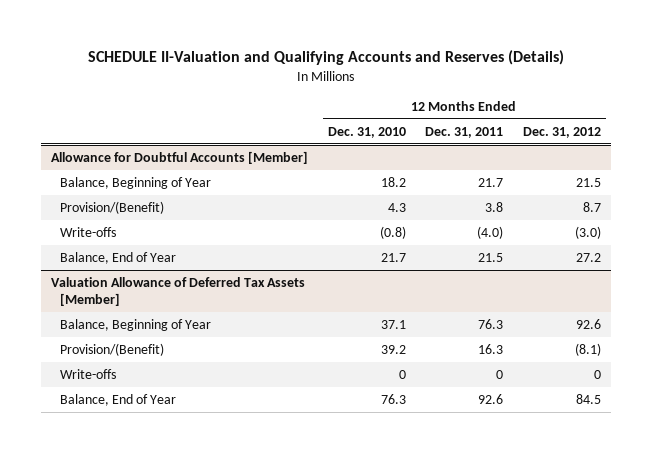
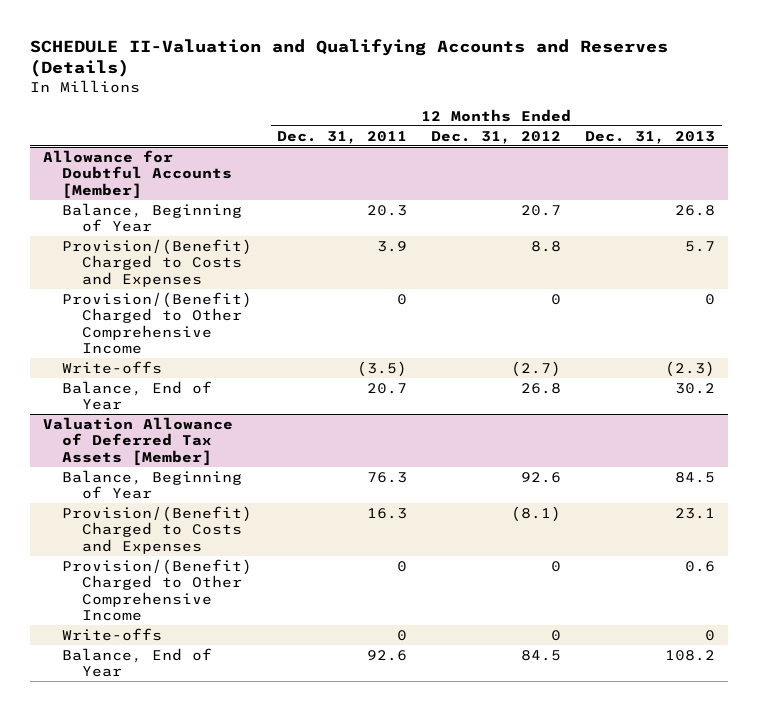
[327,126,406,138] Dec. 31, 2010 -> none
none -> [585,130,716,144] Dec. 31, 2013
[60,200,165,214] Provision/(Benefit) -> none
[478,177,504,187] 21.7 -> [366,204,407,216] 20.3
[576,177,602,187] 21.5 -> [521,204,562,216] 20.7
none -> [62,238,253,287] Provision/(Benefit) Charged to Costs and Expenses
none -> [62,291,253,354] Provision/(Benefit) Charged to Other Comprehensive Income
[477,225,504,239] (4.0) -> [356,360,407,377] (3.5)
[575,225,602,239] (3.0) -> [511,360,562,377] (2.7)
[478,252,504,262] 21.5 -> [366,382,407,394] 20.7
[576,252,602,262] 27.2 -> [521,382,562,394] 26.8
[60,342,165,356] Provision/(Benefit) -> [62,505,253,554] Provision/(Benefit) Charged to Costs and Expenses
none -> [62,558,253,621] Provision/(Benefit) Charged to Other Comprehensive Income

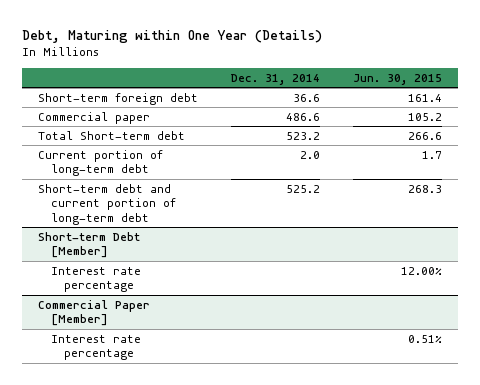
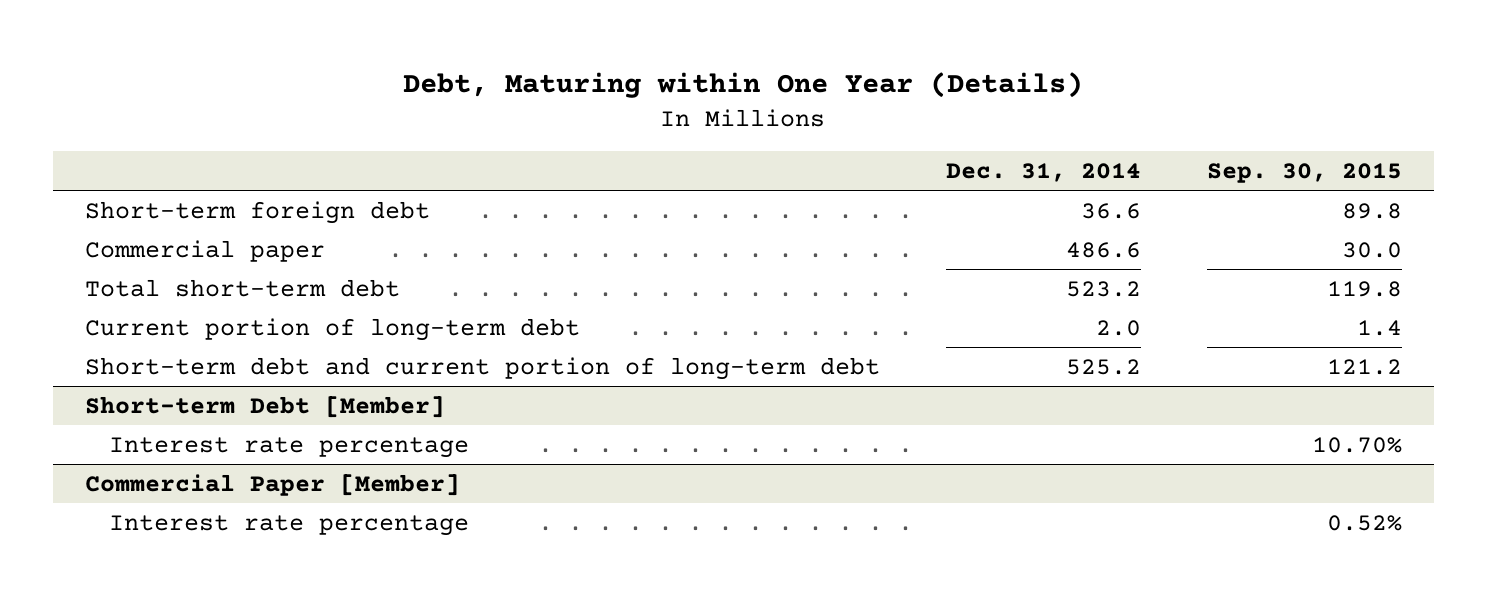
[352,73,442,85] Jun. 30, 2015 -> none
none -> [1206,162,1402,183] Sep. 30, 2015
[38,130,186,140] Total Short-term debt -> [85,278,401,297] Total short-term debt

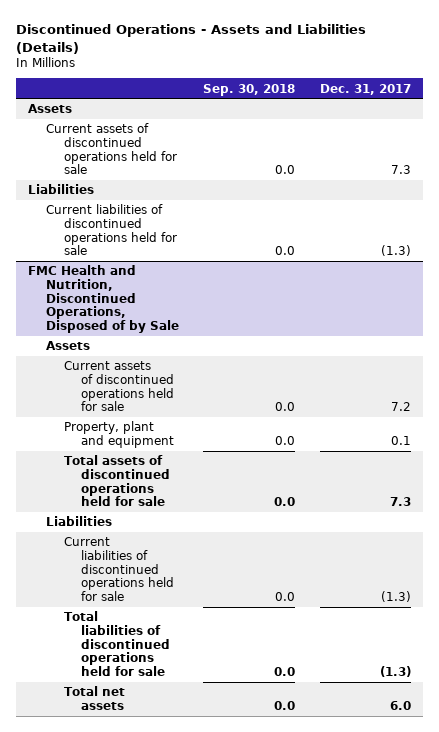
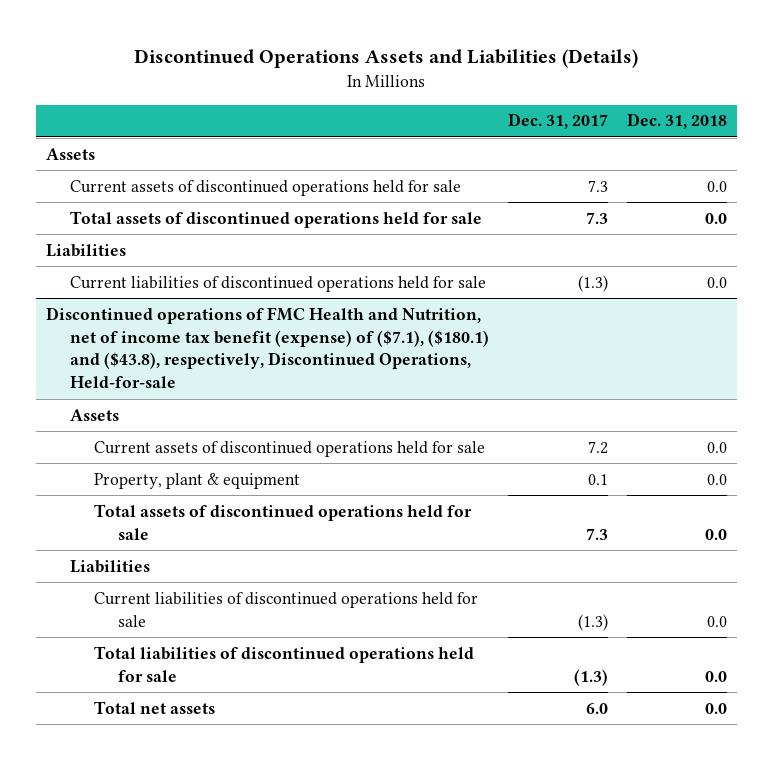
[16,23,367,54] Discontinued Operations - Assets and Liabilities (Details) -> [134,49,639,69] Discontinued Operations Assets and Liabilities (Details)
[203,83,296,96] Sep. 30, 2018 -> none
none -> [627,113,728,130] Dec. 31, 2018
none -> [69,210,482,228] Total assets of discontinued operations held for sale
[28,265,179,334] FMC Health and Nutrition, Discontinued Operations, Disposed of by Sale -> none
none -> [45,306,489,389] Discontinued operations of FMC Health and Nutrition, net of income tax benefit (expense) of ($7.1), ($180.1) and ($43.8), respectively, Discontinued Operations, Held-for-sale
[63,421,175,448] Property, plant and equipment -> [93,472,300,489] Property, plant & equipment

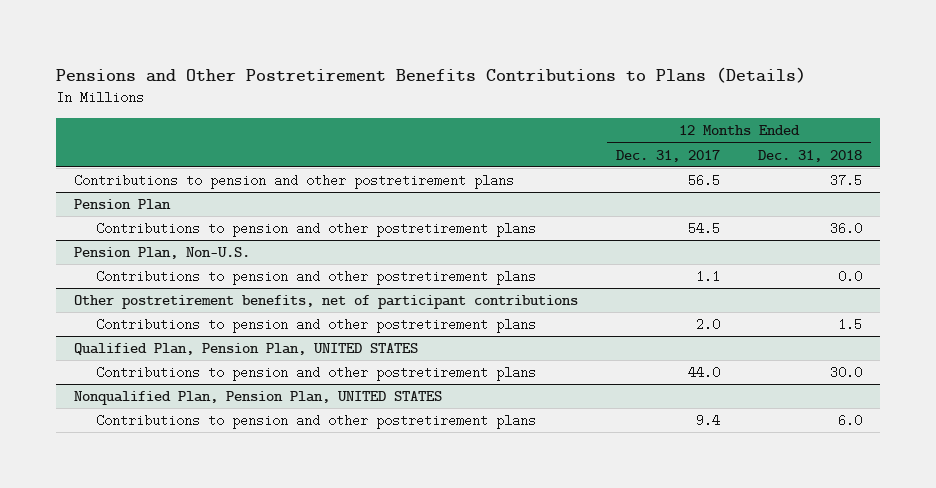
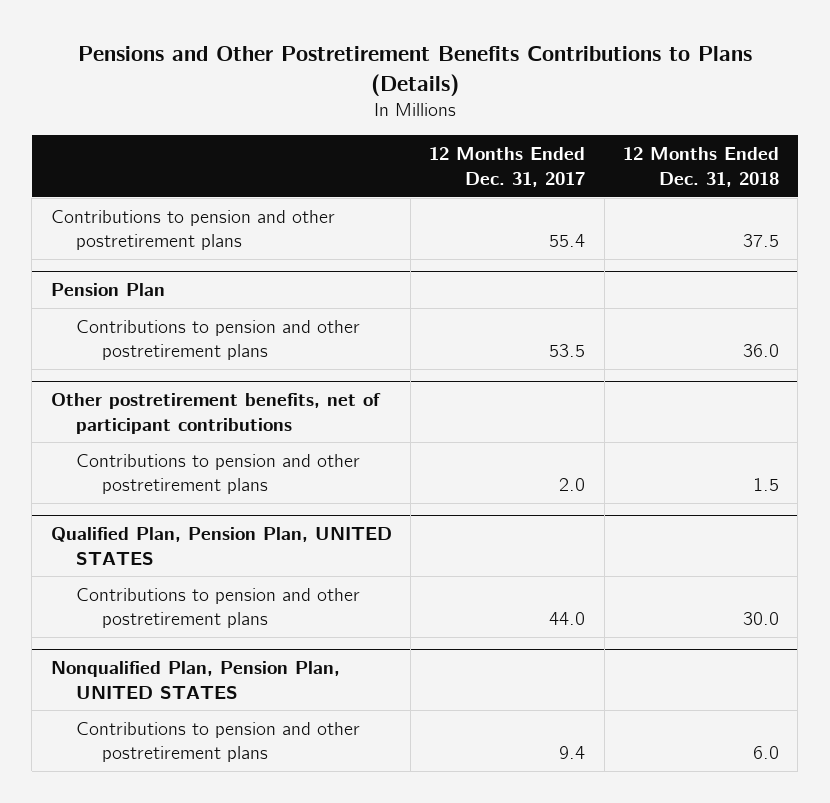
[688,173,721,187] 56.5 -> [549,234,586,248] 55.4
[74,246,251,259] Pension Plan, Non-U.S. -> none
[95,269,536,285] Contributions to pension and other postretirement plans -> none
[688,221,721,235] 54.5 -> [549,344,586,358] 53.5

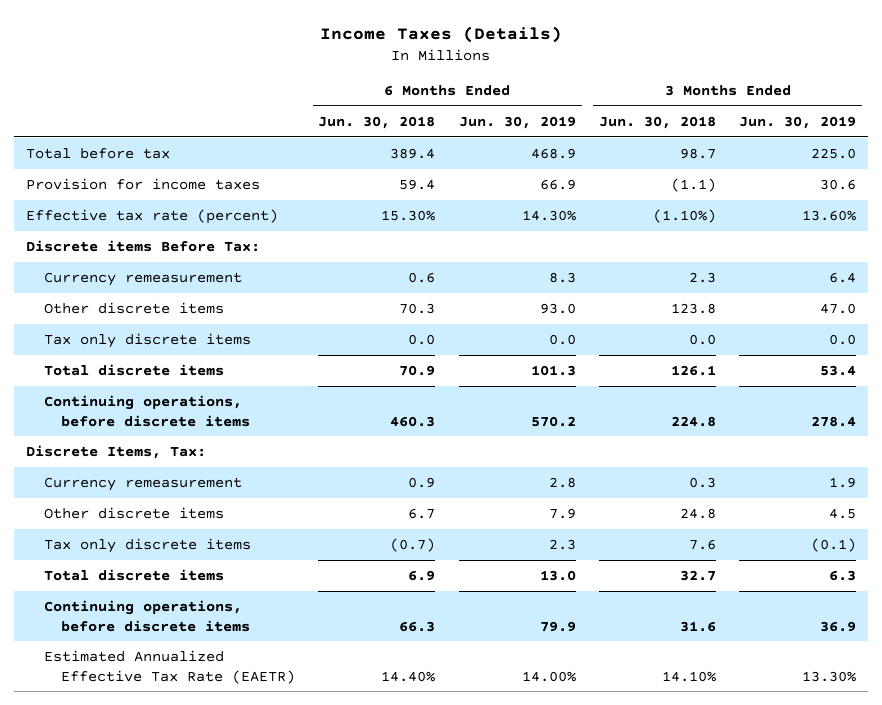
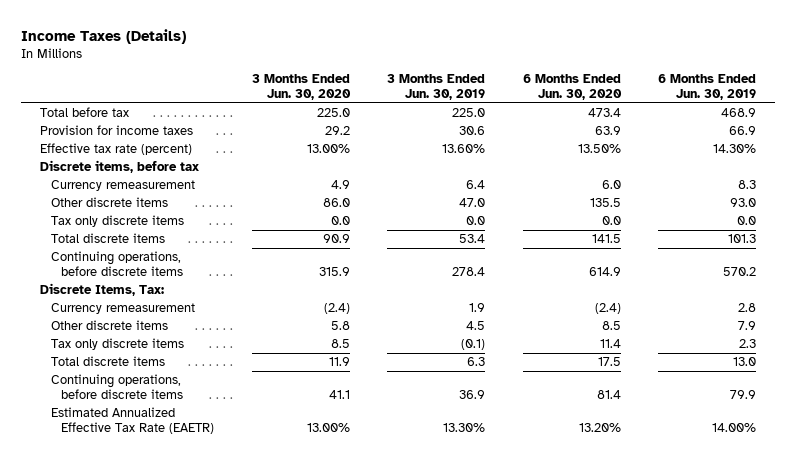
[318,115,436,129] Jun. 30, 2018 -> none
[599,115,717,129] Jun. 30, 2018 -> none
none -> [251,74,351,101] 3 Months Ended Jun. 30, 2020
none -> [522,74,622,101] 6 Months Ended Jun. 30, 2020
[25,239,260,252] Discrete items Before Tax: -> [39,160,199,174] Discrete items, before tax

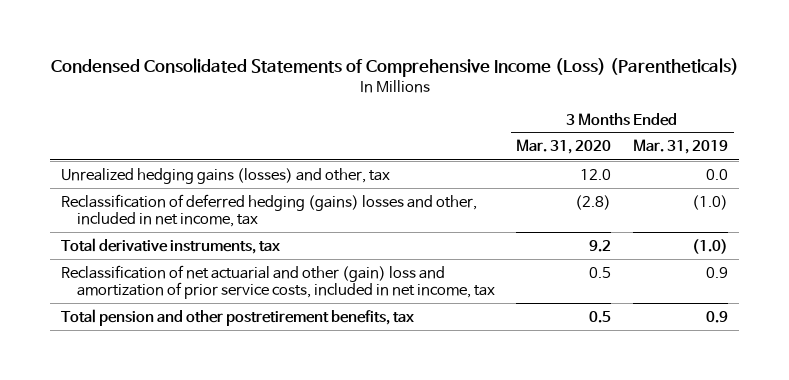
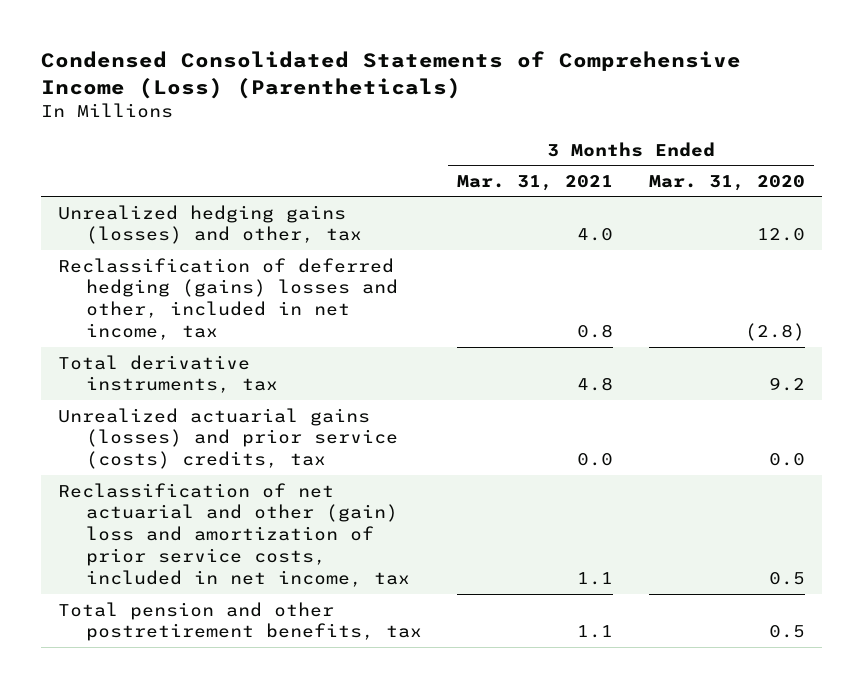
[633,139,729,155] Mar. 31, 2019 -> none
none -> [457,174,614,191] Mar. 31, 2021
none -> [58,407,398,470] Unrealized actuarial gains (losses) and prior service (costs) credits, tax

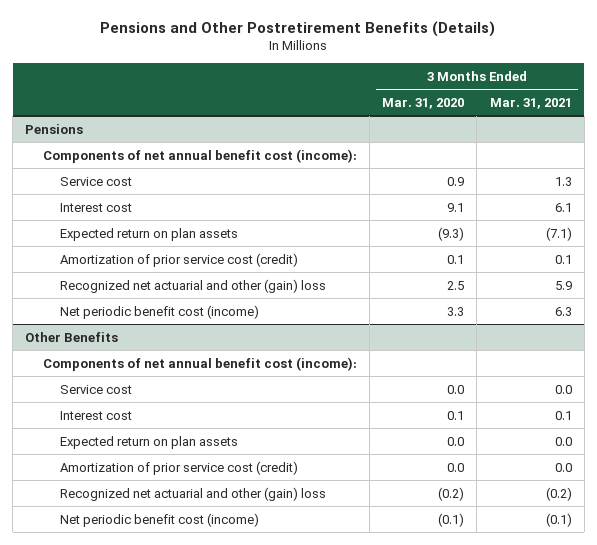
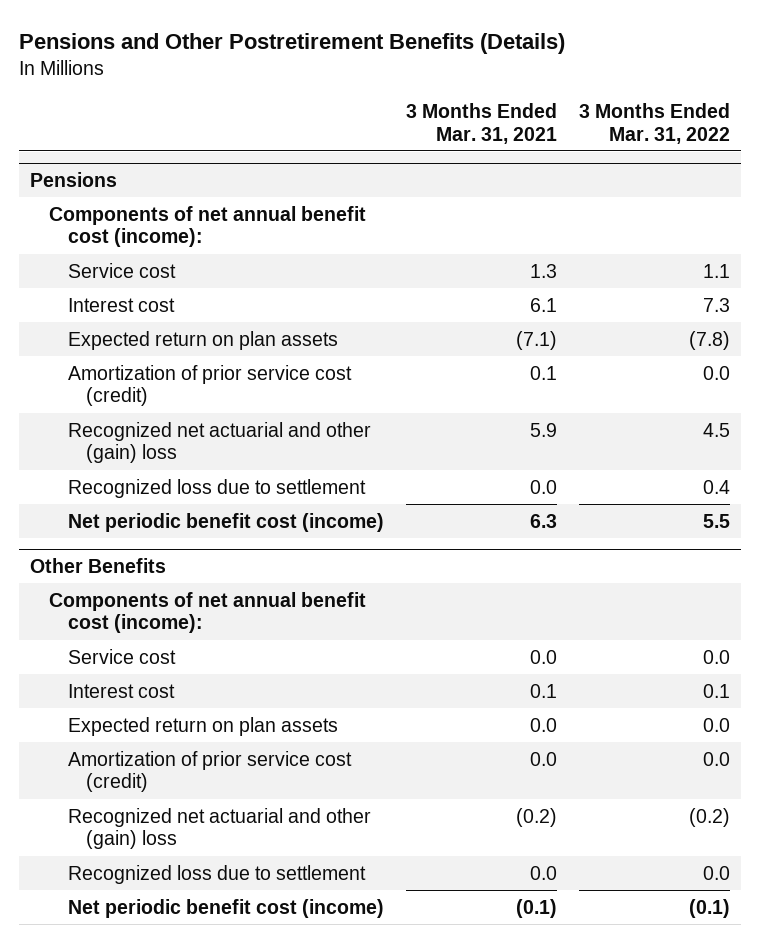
[382,97,465,109] Mar. 31, 2020 -> none
none -> [578,102,730,144] 3 Months Ended Mar. 31, 2022
none -> [67,478,366,498] Recognized loss due to settlement
none -> [67,864,366,884] Recognized loss due to settlement

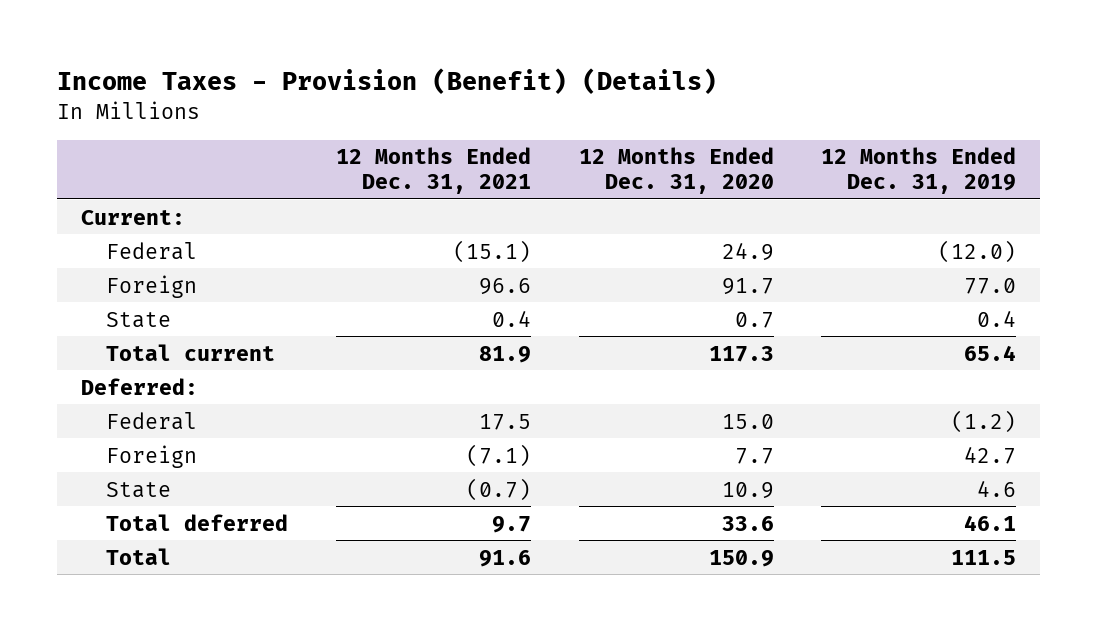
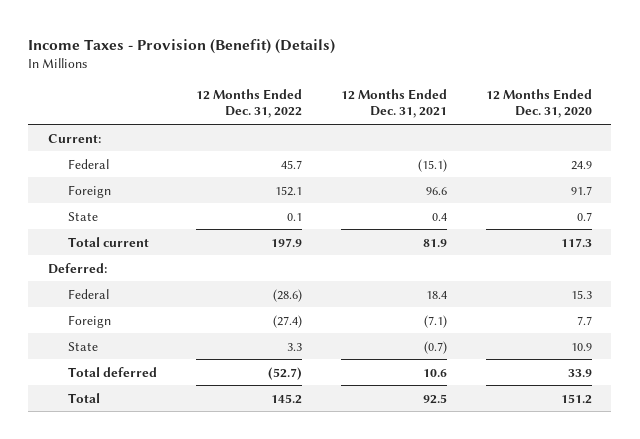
[821,147,1017,195] 12 Months Ended Dec. 31, 2019 -> none
none -> [195,89,302,119] 12 Months Ended Dec. 31, 2022
[478,413,531,430] 17.5 -> [425,290,447,299] 18.4
[721,413,774,429] 15.0 -> [570,289,592,299] 15.3
[491,515,531,533] 9.7 -> [422,368,447,377] 10.6
[721,515,774,531] 33.6 -> [567,368,592,377] 33.9
[478,549,531,567] 91.6 -> [422,393,447,404] 92.5
[708,549,774,567] 150.9 -> [560,393,592,404] 151.2

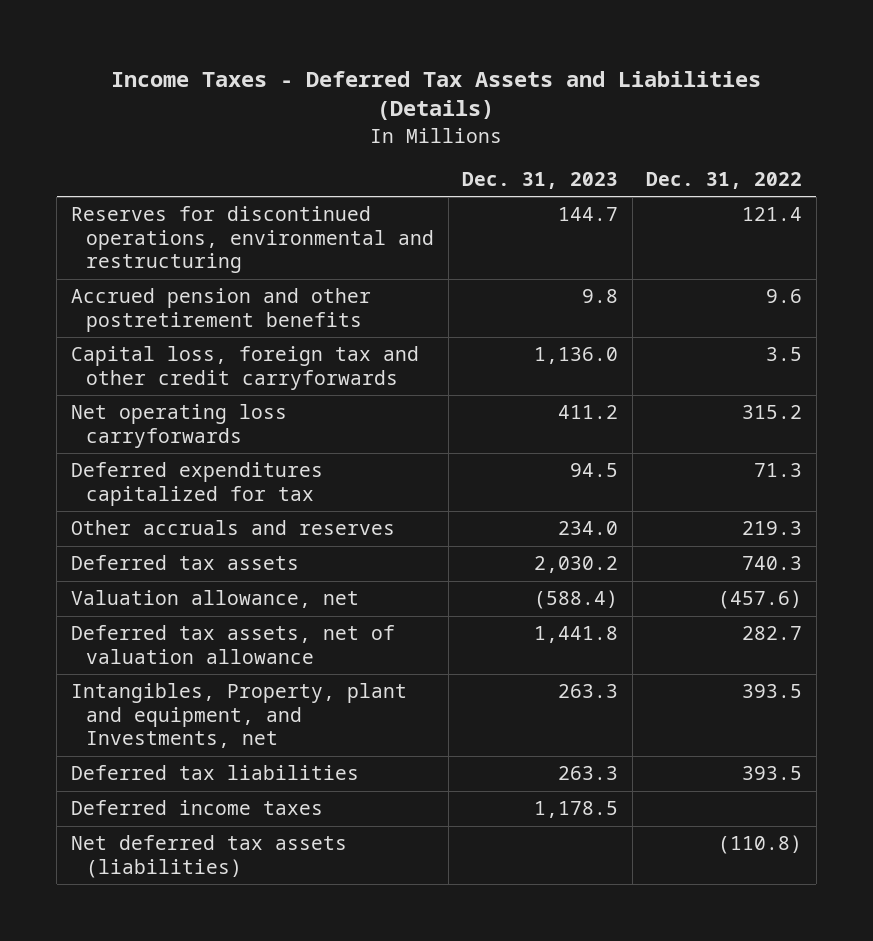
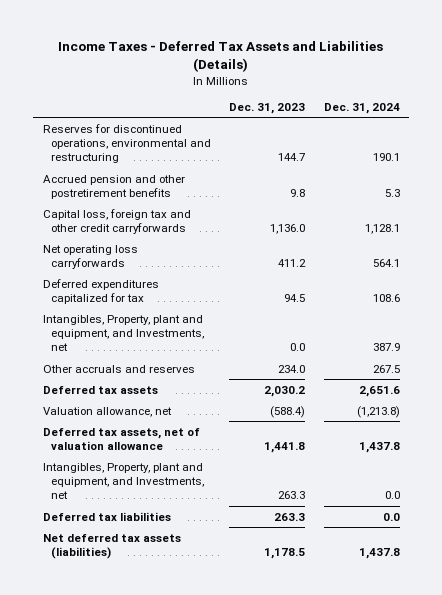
[646,172,803,190] Dec. 31, 2022 -> none
none -> [323,102,400,114] Dec. 31, 2024
none -> [42,314,204,352] Intangibles, Property, plant and equipment, and Investments, net
[70,835,347,878] Net deferred tax assets (liabilities) -> none
[70,800,323,816] Deferred income taxes -> [42,533,181,559] Net deferred tax assets (liabilities)

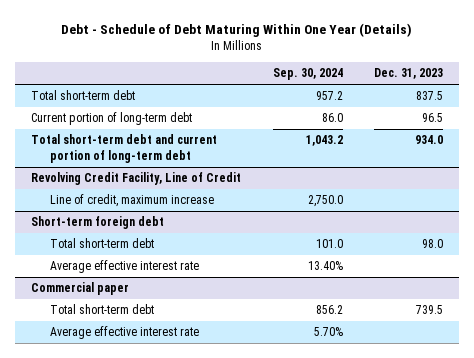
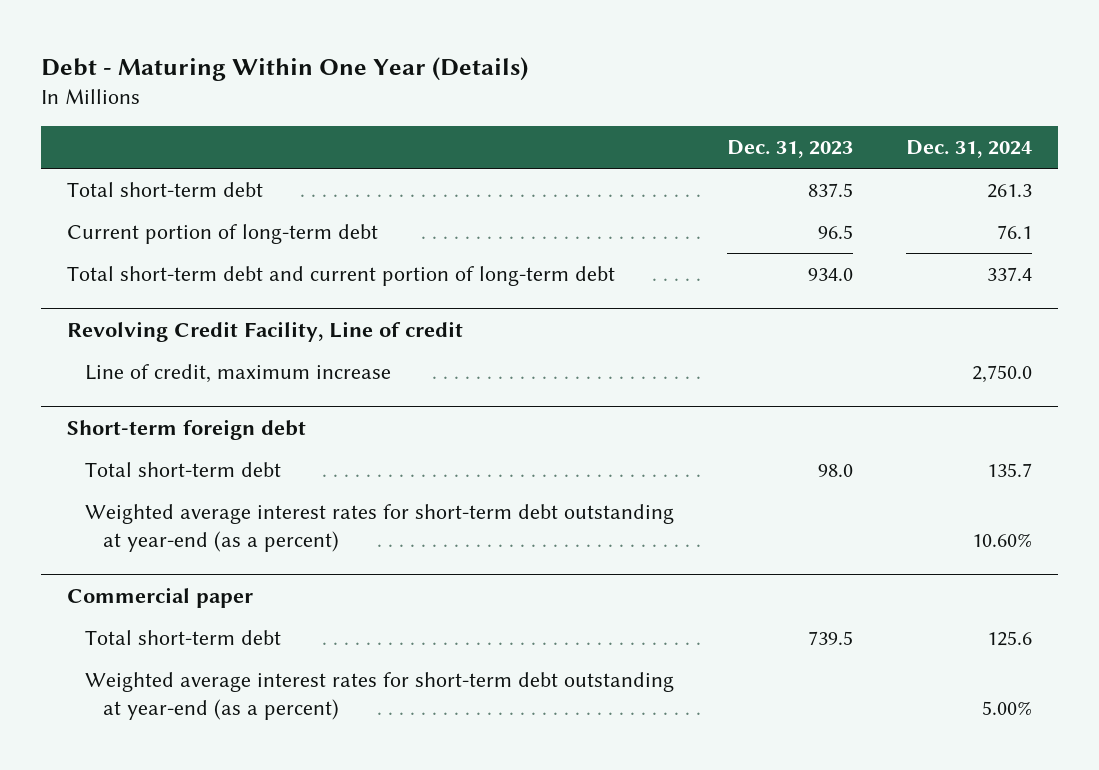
[61,22,413,37] Debt - Schedule of Debt Maturing Within One Year (Details) -> [41,56,529,81] Debt - Maturing Within One Year (Details)
[272,68,343,81] Sep. 30, 2024 -> none
none -> [905,140,1032,159] Dec. 31, 2024
[31,172,242,186] Revolving Credit Facility, Line of Credit -> [67,320,464,342] Revolving Credit Facility, Line of credit
[50,260,200,274] Average effective interest rate -> [85,504,675,552] Weighted average interest rates for short-term debt outstanding at year-end (as a percent)
[50,326,200,340] Average effective interest rate -> [85,672,675,720] Weighted average interest rates for short-term debt outstanding at year-end (as a percent)

